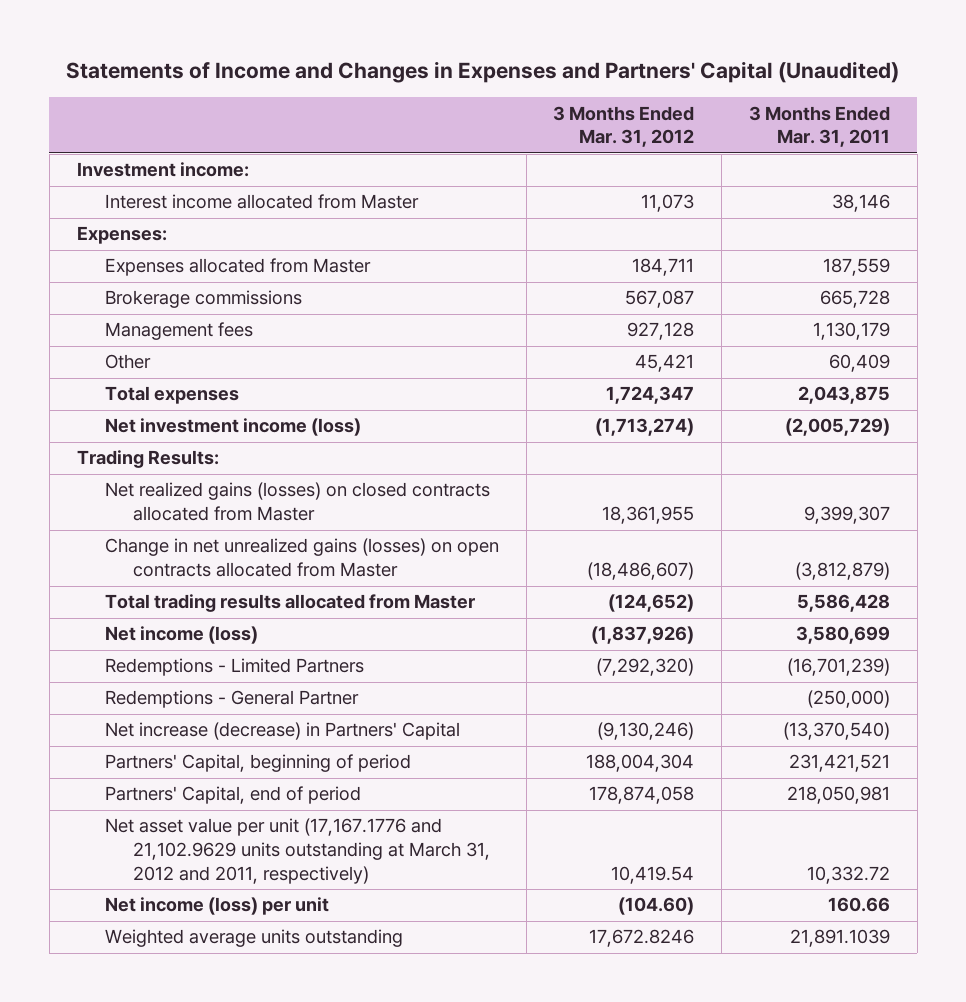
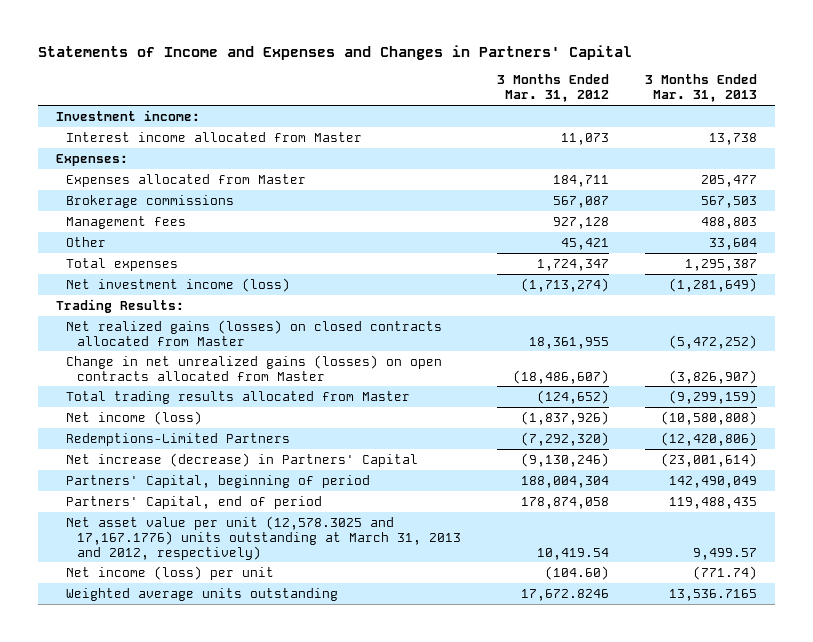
[66,61,900,84] Statements of Income and Changes in Expenses and Partners' Capital (Unaudited) -> [37,45,632,61] Statements of Income and Expenses and Changes in Partners' Capital
[748,105,890,148] 3 Months Ended Mar. 31, 2011 -> none
none -> [645,74,758,103] 3 Months Ended Mar. 31, 2013
[104,690,359,709] Redemptions - General Partner -> none
[104,658,364,677] Redemptions - Limited Partners -> [66,432,291,446] Redemptions-Limited Partners
[104,818,491,885] Net asset value per unit (17,167.1776 and 21,102.9629 units outstanding at March 31, 2012 and 2011, respectively) -> [66,515,461,560] Net asset value per unit (12,578.3025 and 17,167.1776) units outstanding at March 31, 2013 and 2012, respectively)

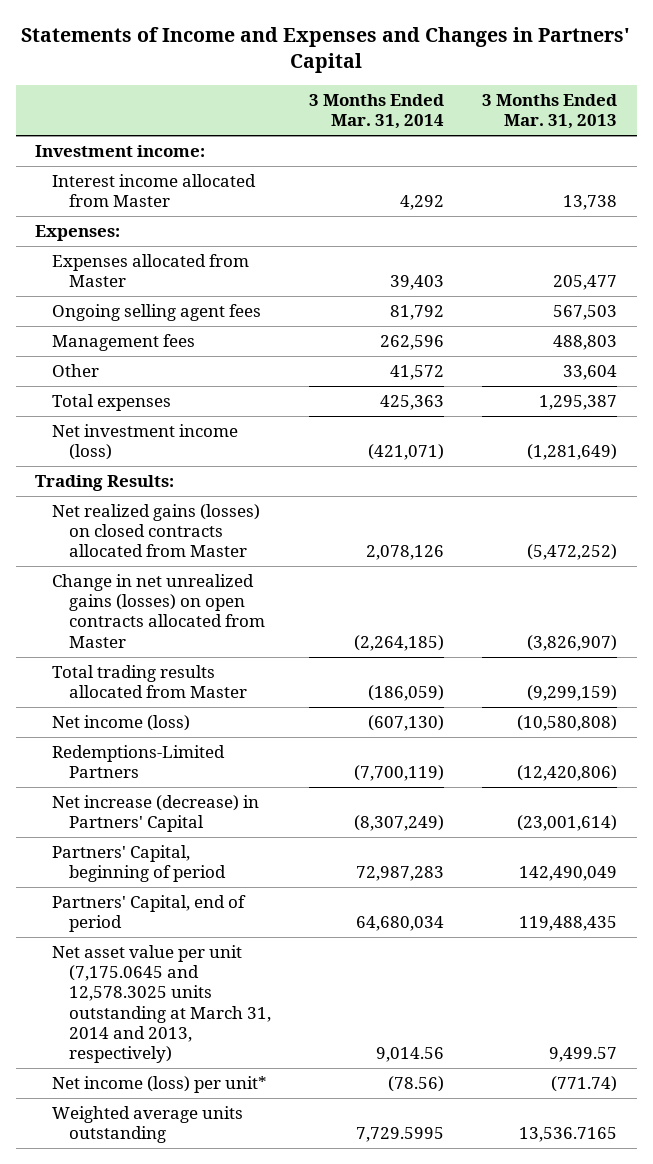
[497,74,610,103] 3 Months Ended Mar. 31, 2012 -> none
none -> [309,94,445,130] 3 Months Ended Mar. 31, 2014
[66,194,235,208] Brokerage commissions -> [52,303,262,321] Ongoing selling agent fees
[66,515,461,560] Net asset value per unit (12,578.3025 and 17,167.1776) units outstanding at March 31, 2013 and 2012, respectively) -> [52,944,272,1064] Net asset value per unit (7,175.0645 and 12,578.3025 units outstanding at March 31, 2014 and 2013, respectively)
[66,565,275,580] Net income (loss) per unit -> [52,1075,268,1093] Net income (loss) per unit*

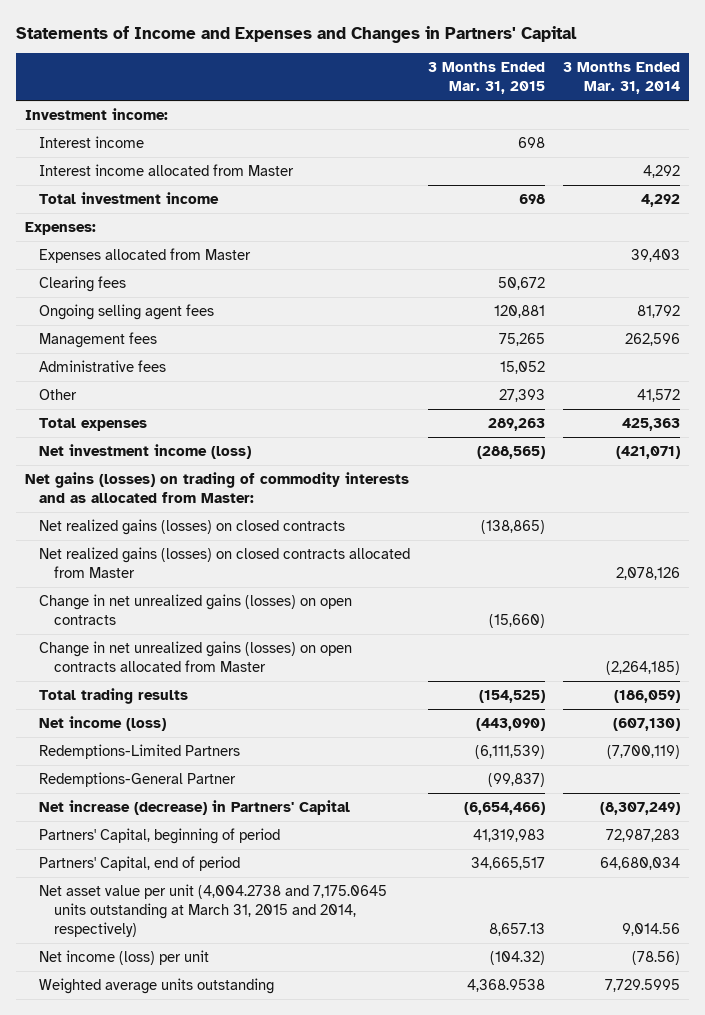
[482,94,618,130] 3 Months Ended Mar. 31, 2013 -> none
none -> [428,62,546,95] 3 Months Ended Mar. 31, 2015
none -> [39,136,145,149] Interest income
none -> [39,192,220,205] Total investment income
none -> [39,276,127,293] Clearing fees
none -> [39,360,167,373] Administrative fees
[35,474,175,491] Trading Results: -> none
none -> [24,472,409,504] Net gains (losses) on trading of commodity interests and as allocated from Master:
none -> [39,519,346,536] Net realized gains (losses) on closed contracts
none -> [39,594,353,626] Change in net unrealized gains (losses) on open contracts
[52,664,248,699] Total trading results allocated from Master -> [39,688,189,705] Total trading results
none -> [39,772,237,788] Redemptions-General Partner
[52,944,272,1064] Net asset value per unit (7,175.0645 and 12,578.3025 units outstanding at March 31, 2014 and 2013, respectively) -> [39,884,388,938] Net asset value per unit (4,004.2738 and 7,175.0645 units outstanding at March 31, 2015 and 2014, respectively)
[52,1075,268,1093] Net income (loss) per unit* -> [39,950,210,966] Net income (loss) per unit

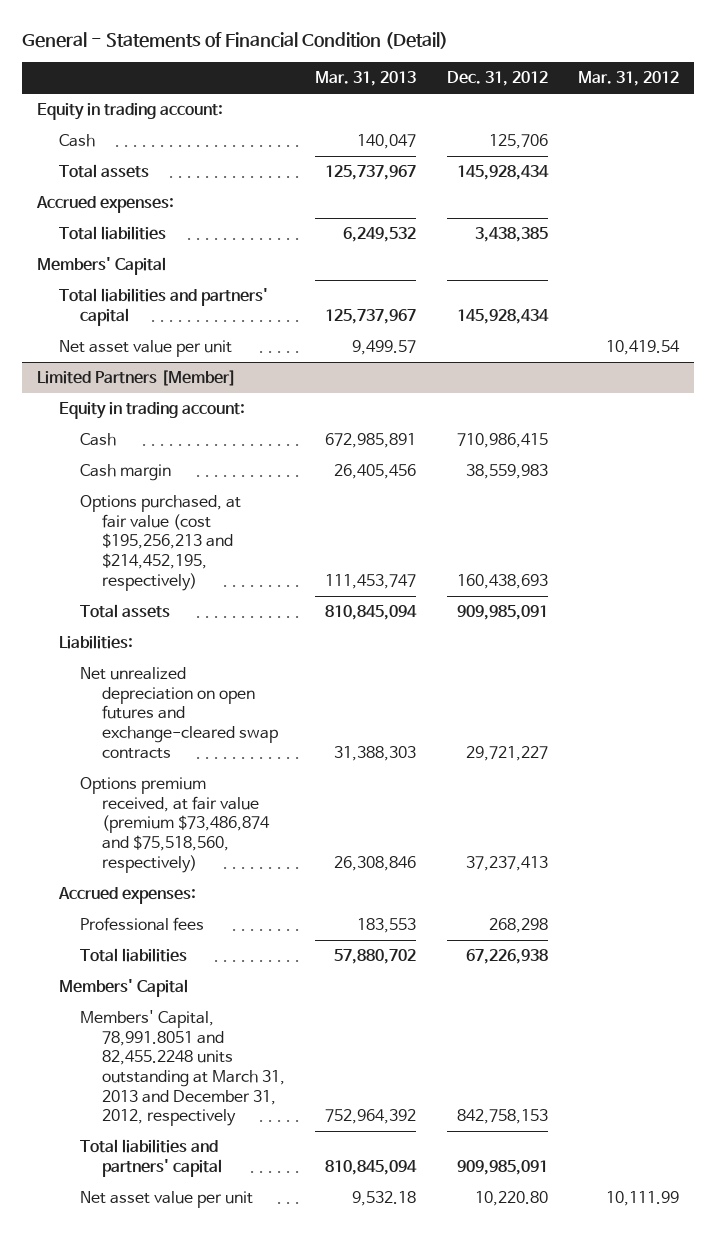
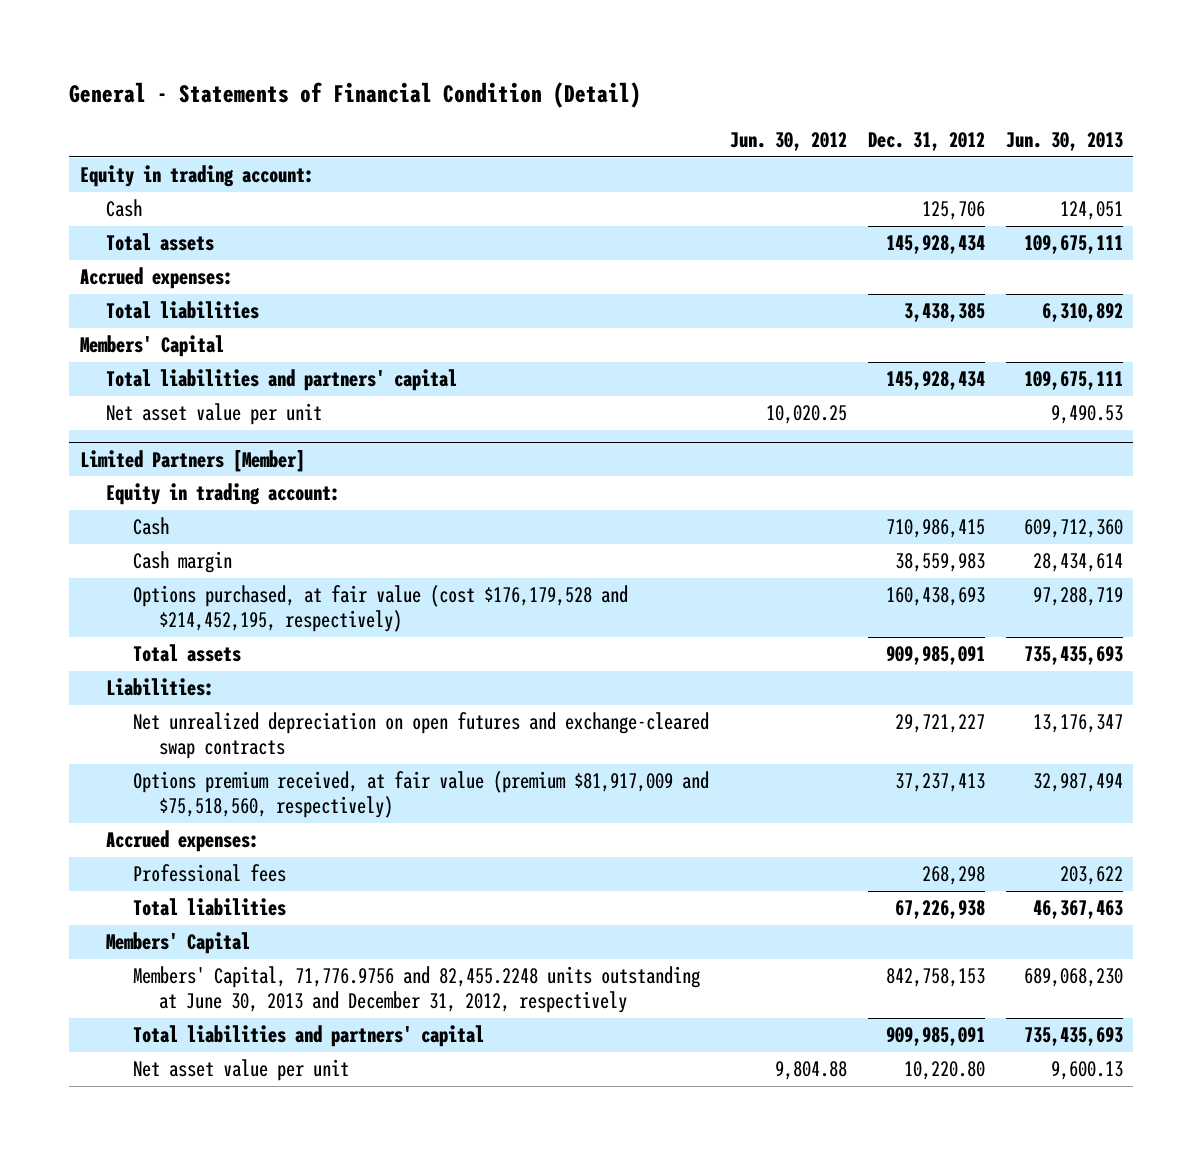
[315,71,417,87] Mar. 31, 2013 -> none
[577,71,679,87] Mar. 31, 2012 -> none
none -> [729,132,847,152] Jun. 30, 2012
none -> [1005,132,1123,152] Jun. 30, 2013
[80,495,242,591] Options purchased, at fair value (cost $195,256,213 and $214,452,195, respectively) -> [132,585,628,632] Options purchased, at fair value (cost $176,179,528 and $214,452,195, respectively)
[80,777,271,873] Options premium received, at fair value (premium $73,486,874 and $75,518,560, respectively) -> [132,771,709,818] Options premium received, at fair value (premium $81,917,009 and $75,518,560, respectively)
[80,1010,286,1127] Members' Capital, 78,991.8051 and 82,455.2248 units outstanding at March 31, 2013 and December 31, 2012, respectively -> [132,966,700,1013] Members' Capital, 71,776.9756 and 82,455.2248 units outstanding at June 30, 2013 and December 31, 2012, respectively

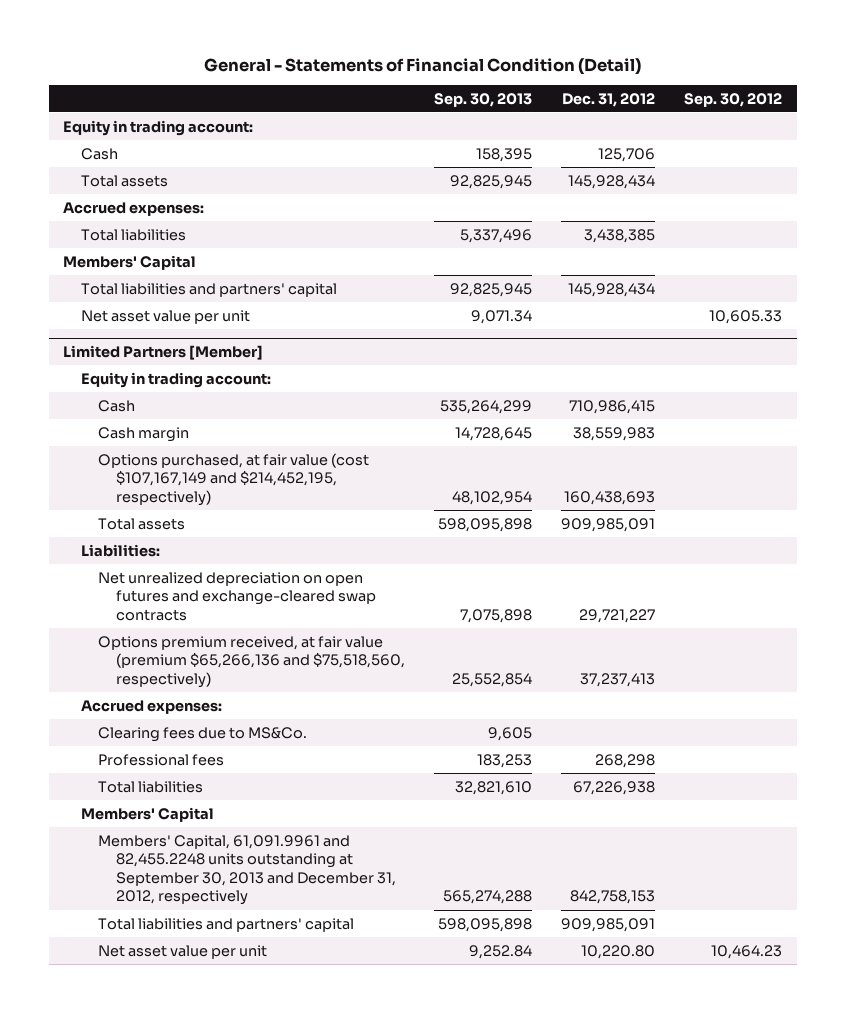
[729,132,847,152] Jun. 30, 2012 -> none
[1005,132,1123,152] Jun. 30, 2013 -> none
none -> [434,92,533,107] Sep. 30, 2013
none -> [684,92,783,107] Sep. 30, 2012
[132,585,628,632] Options purchased, at fair value (cost $176,179,528 and $214,452,195, respectively) -> [98,452,370,506] Options purchased, at fair value (cost $107,167,149 and $214,452,195, respectively)
[132,771,709,818] Options premium received, at fair value (premium $81,917,009 and $75,518,560, respectively) -> [98,635,405,688] Options premium received, at fair value (premium $65,266,136 and $75,518,560, respectively)
none -> [98,726,308,742] Clearing fees due to MS&Co.
[132,966,700,1013] Members' Capital, 71,776.9756 and 82,455.2248 units outstanding at June 30, 2013 and December 31, 2012, respectively -> [98,834,396,906] Members' Capital, 61,091.9961 and 82,455.2248 units outstanding at September 30, 2013 and December 31, 2012, respectively

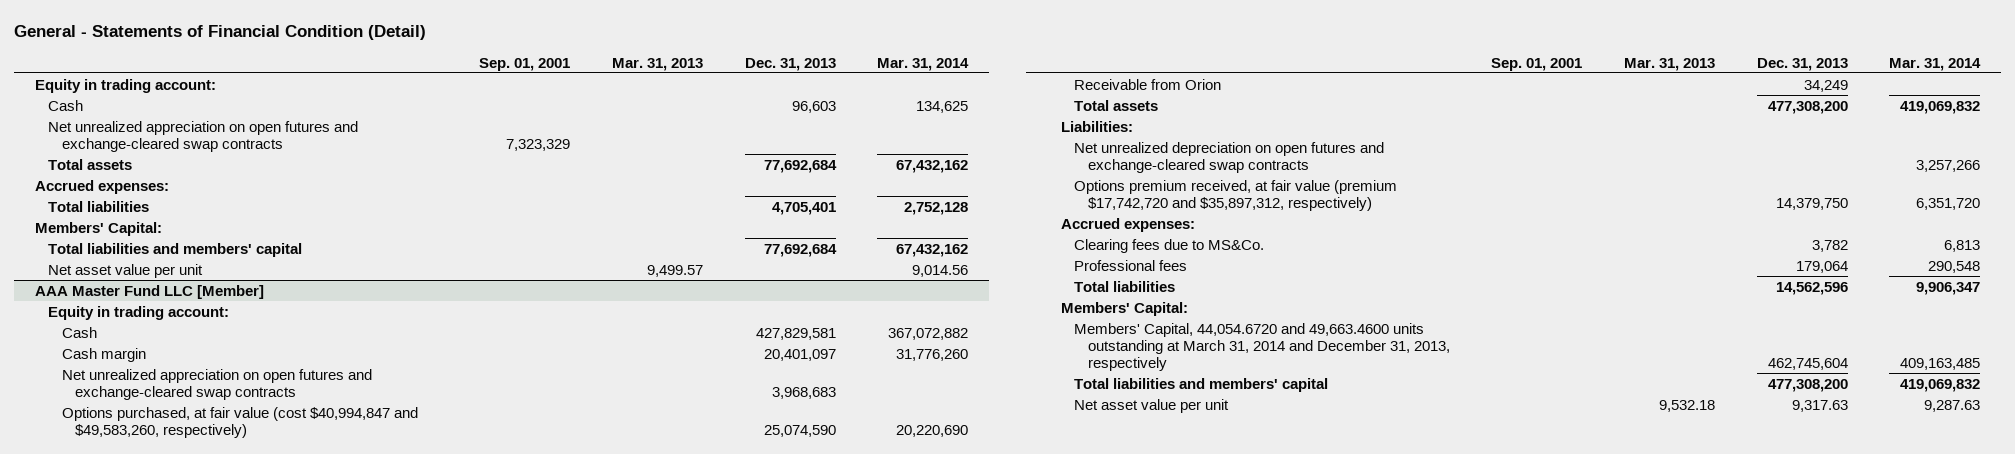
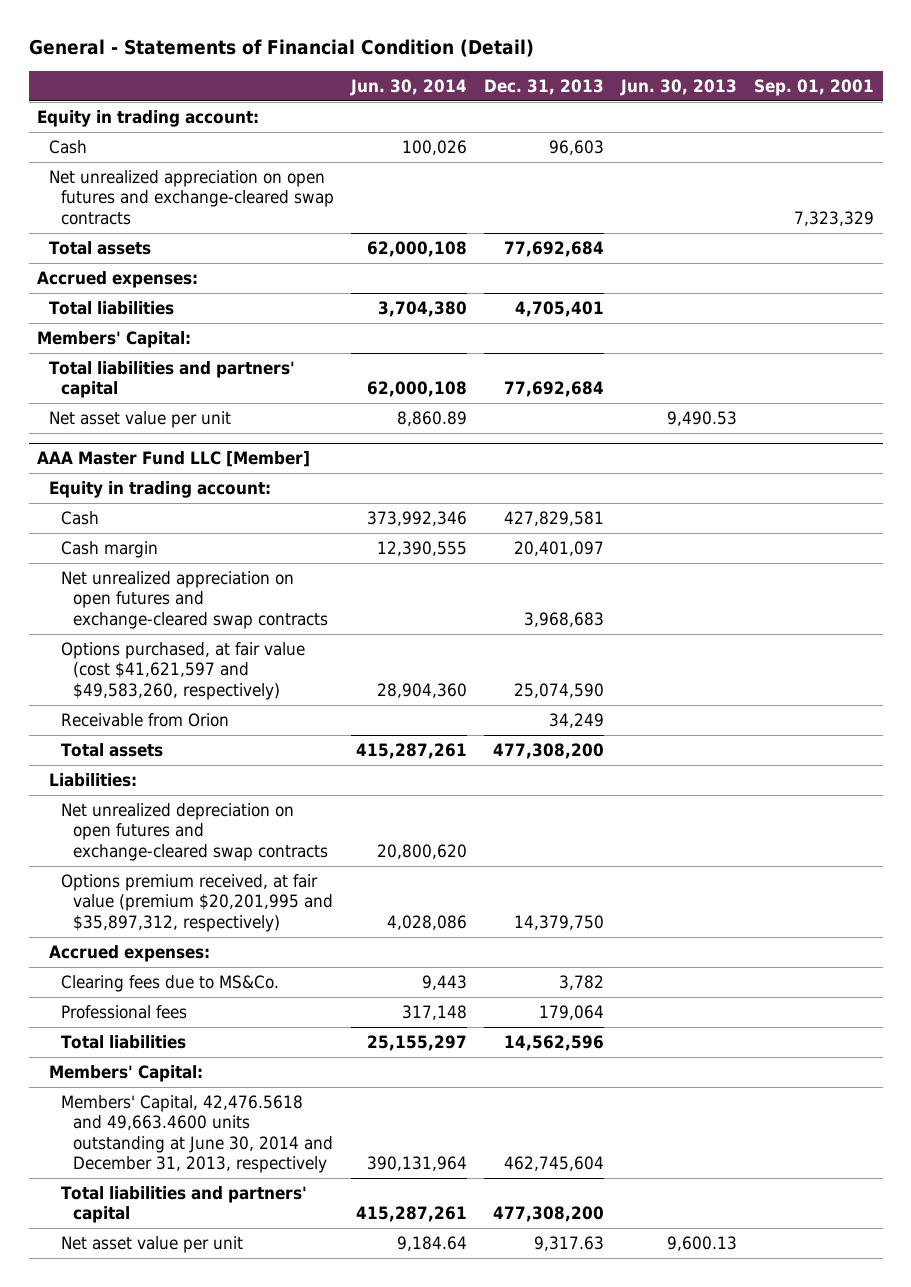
[611,57,703,71] Mar. 31, 2013 -> none
[877,57,970,71] Mar. 31, 2014 -> none
none -> [350,78,468,96] Jun. 30, 2014
none -> [620,78,738,96] Jun. 30, 2013
[48,242,303,257] Total liabilities and members' capital -> [49,360,296,399] Total liabilities and partners' capital
[61,406,418,438] Options purchased, at fair value (cost $40,994,847 and $49,583,260, respectively) -> [61,641,306,700] Options purchased, at fair value (cost $41,621,597 and $49,583,260, respectively)
[1074,179,1398,211] Options premium received, at fair value (premium $17,742,720 and $35,897,312, respectively) -> [61,873,334,932] Options premium received, at fair value (premium $20,201,995 and $35,897,312, respectively)
[1074,322,1450,371] Members' Capital, 44,054.6720 and 49,663.4600 units outstanding at March 31, 2014 and December 31, 2013, respectively -> [61,1094,334,1174] Members' Capital, 42,476.5618 and 49,663.4600 units outstanding at June 30, 2014 and December 31, 2013, respectively
[1074,377,1329,392] Total liabilities and members' capital -> [61,1185,308,1224] Total liabilities and partners' capital

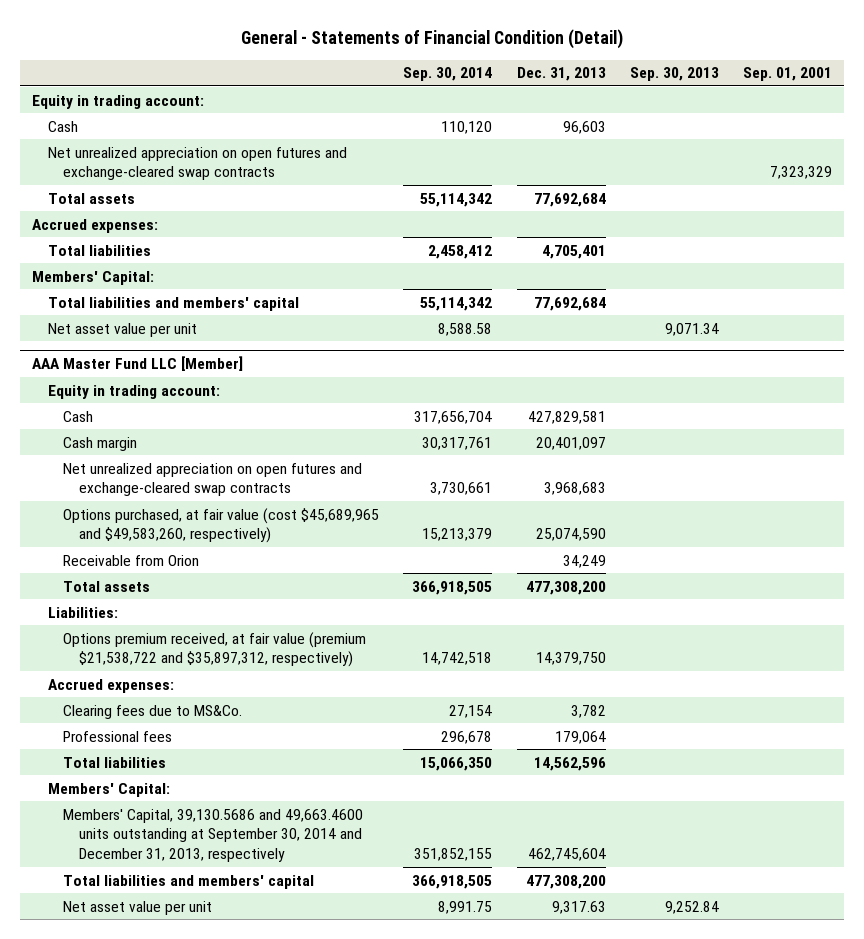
[350,78,468,96] Jun. 30, 2014 -> none
[620,78,738,96] Jun. 30, 2013 -> none
none -> [403,67,493,82] Sep. 30, 2014
none -> [629,67,719,82] Sep. 30, 2013
[49,360,296,399] Total liabilities and partners' capital -> [47,296,299,311] Total liabilities and members' capital
[61,641,306,700] Options purchased, at fair value (cost $41,621,597 and $49,583,260, respectively) -> [63,507,380,544] Options purchased, at fair value (cost $45,689,965 and $49,583,260, respectively)
[61,802,329,861] Net unrealized depreciation on open futures and exchange-cleared swap contracts -> none
[61,873,334,932] Options premium received, at fair value (premium $20,201,995 and $35,897,312, respectively) -> [63,631,367,668] Options premium received, at fair value (premium $21,538,722 and $35,897,312, respectively)
[61,1094,334,1174] Members' Capital, 42,476.5618 and 49,663.4600 units outstanding at June 30, 2014 and December 31, 2013, respectively -> [63,808,364,863] Members' Capital, 39,130.5686 and 49,663.4600 units outstanding at September 30, 2014 and December 31, 2013, respectively
[61,1185,308,1224] Total liabilities and partners' capital -> [63,874,315,889] Total liabilities and members' capital

